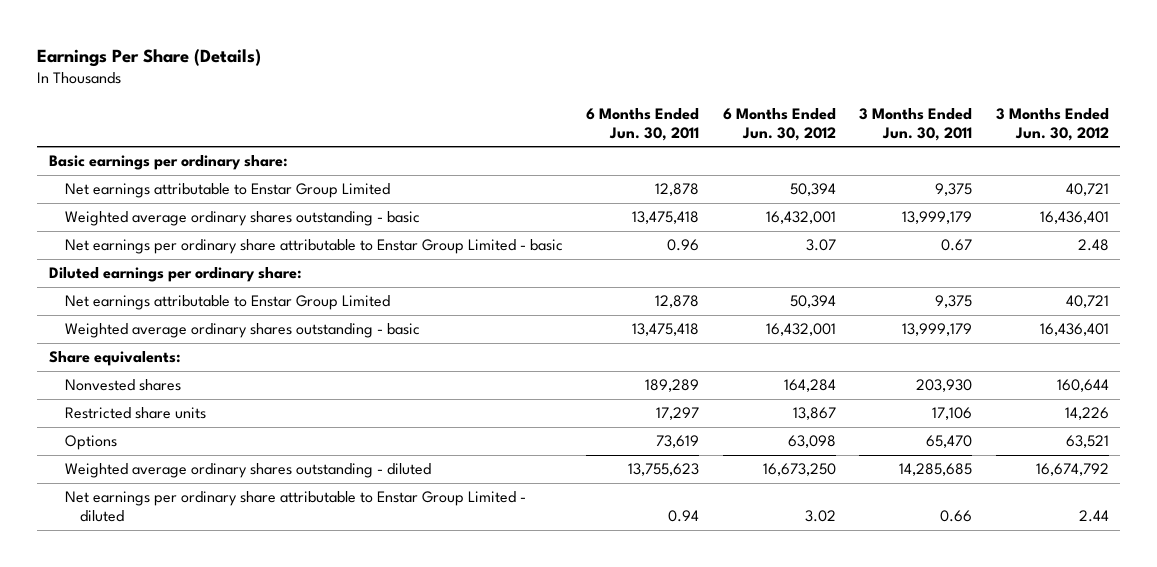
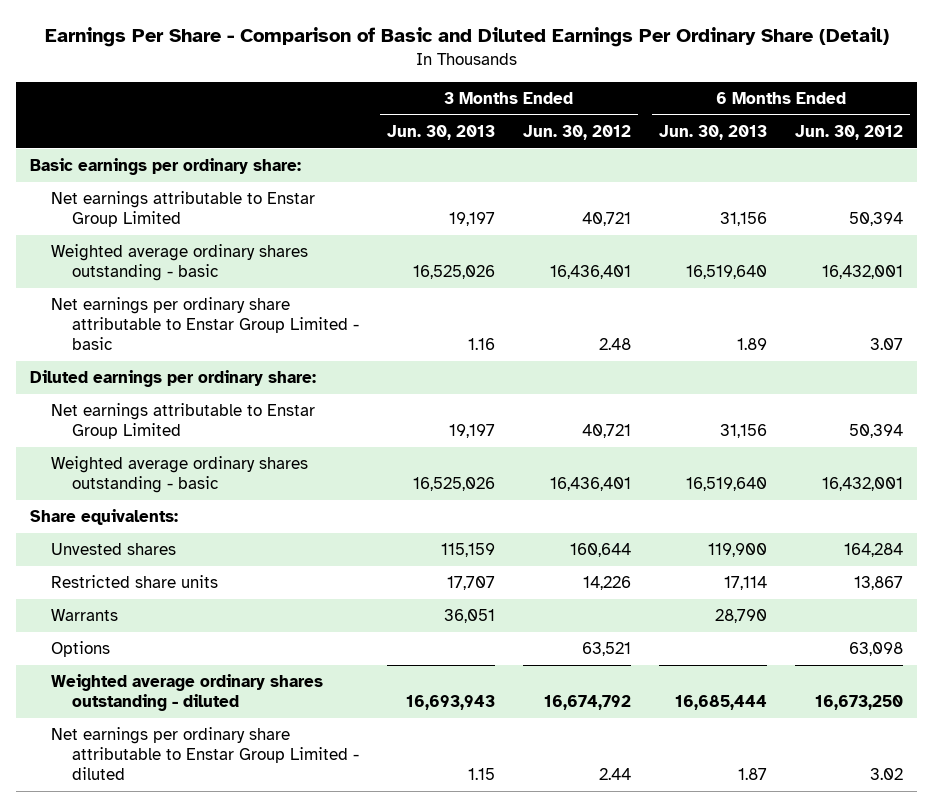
[36,48,261,67] Earnings Per Share (Details) -> [44,27,889,48] Earnings Per Share - Comparison of Basic and Diluted Earnings Per Ordinary Share (Detail)
[586,107,700,141] 6 Months Ended Jun. 30, 2011 -> none
[859,107,973,141] 3 Months Ended Jun. 30, 2011 -> none
none -> [387,124,496,140] Jun. 30, 2013
none -> [659,124,768,140] Jun. 30, 2013
[64,379,181,392] Nonvested shares -> [51,543,177,556] Unvested shares
none -> [51,609,119,622] Warrants

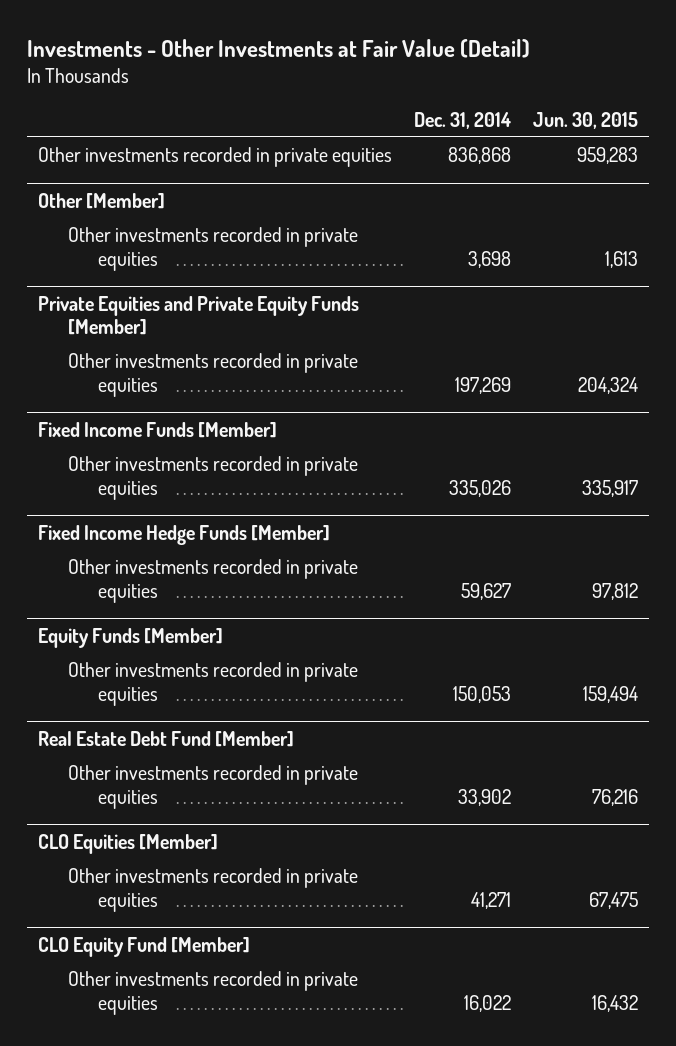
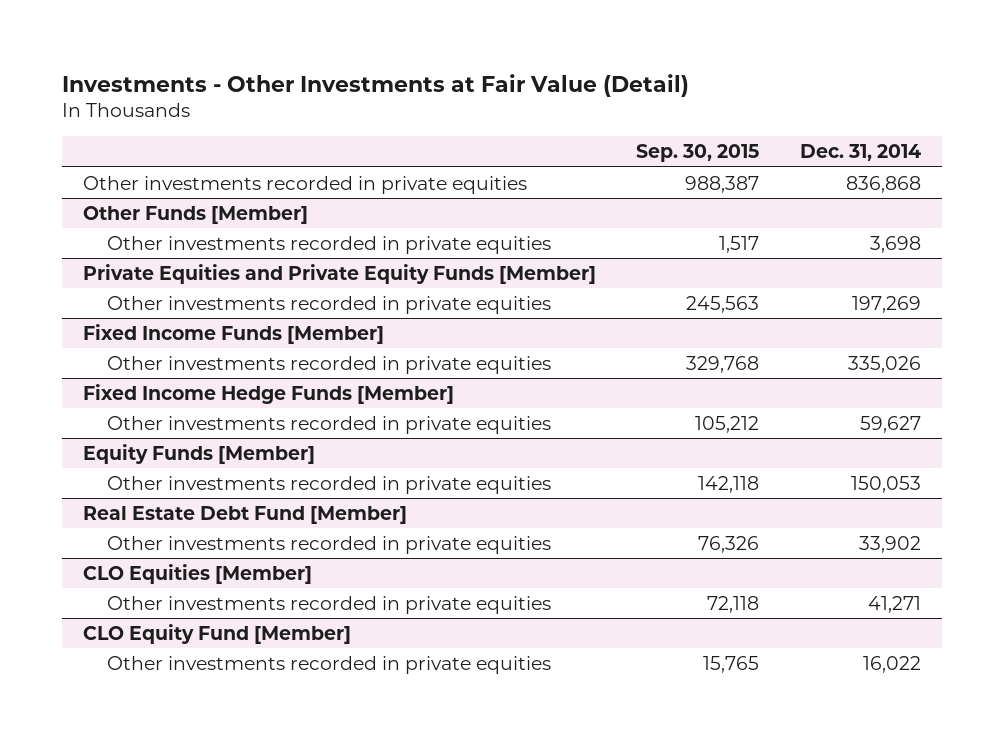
[532,111,638,129] Jun. 30, 2015 -> none
none -> [636,144,760,163] Sep. 30, 2015
[37,192,165,209] Other [Member] -> [82,205,308,224] Other Funds [Member]

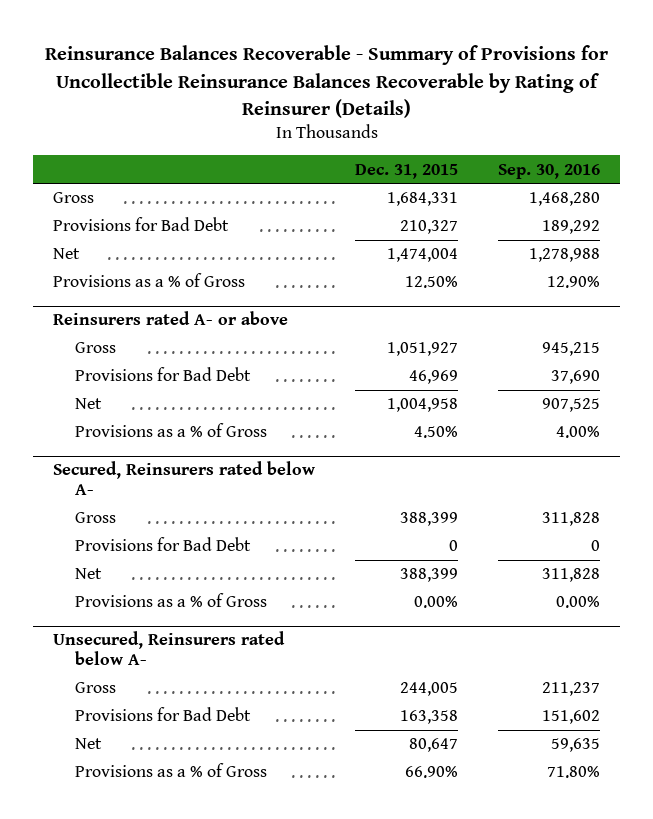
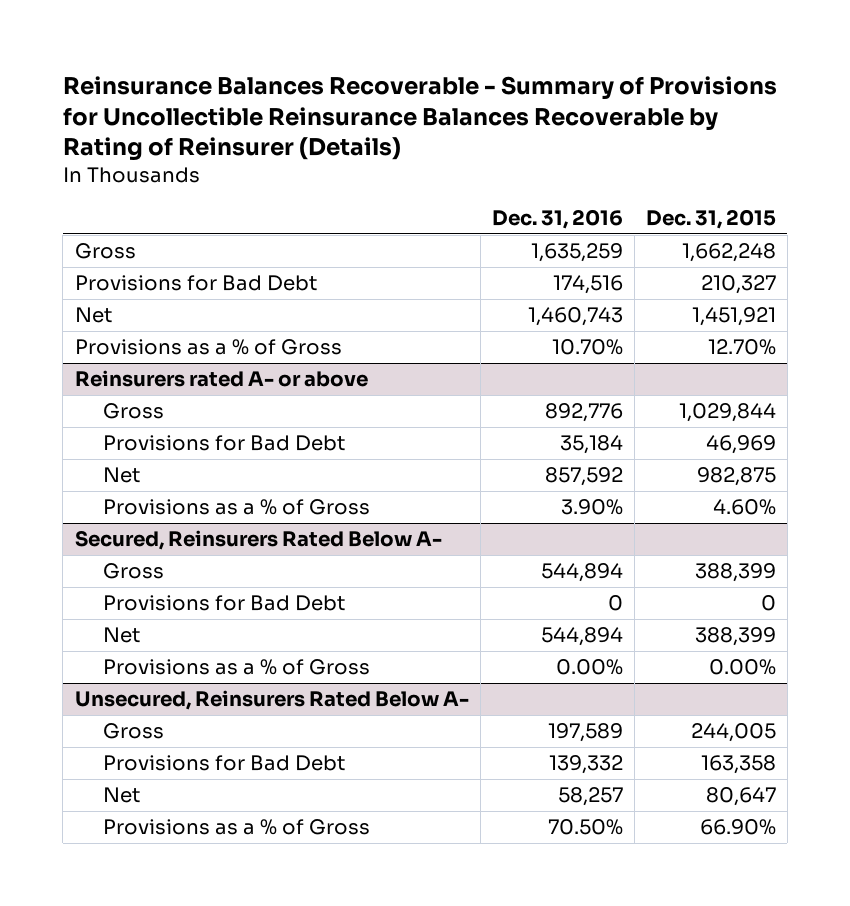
[497,163,600,179] Sep. 30, 2016 -> none
none -> [491,209,623,230] Dec. 31, 2016
[387,192,459,207] 1,684,331 -> [681,243,776,263] 1,662,248
[387,248,459,263] 1,474,004 -> [691,307,776,327] 1,451,921
[405,276,459,289] 12.50% -> [707,339,776,356] 12.70%
[387,342,459,357] 1,051,927 -> [678,403,776,423] 1,029,844
[387,398,459,413] 1,004,958 -> [696,467,776,487] 982,875
[414,426,459,439] 4.50% -> [712,499,776,516] 4.60%
[53,461,316,496] Secured, Reinsurers rated below A- -> [74,530,442,551] Secured, Reinsurers Rated Below A-
[53,631,286,666] Unsecured, Reinsurers rated below A- -> [74,690,469,711] Unsecured, Reinsurers Rated Below A-

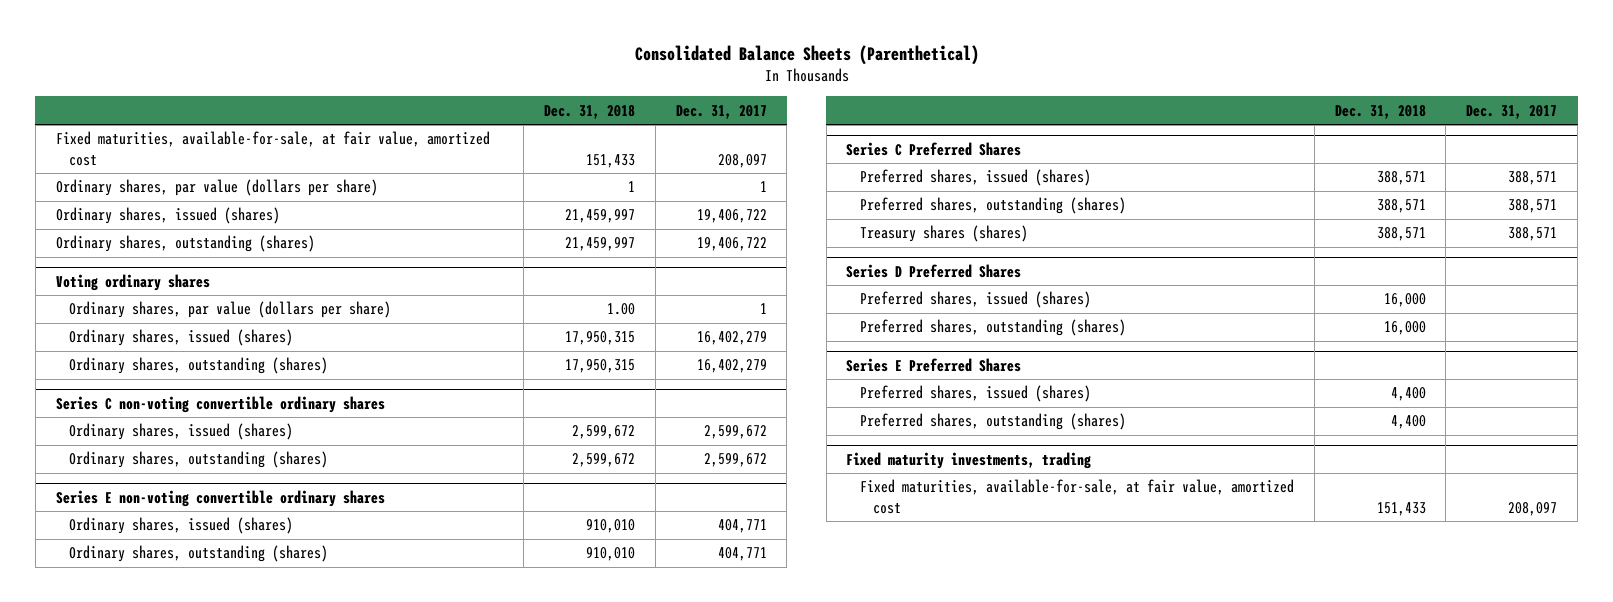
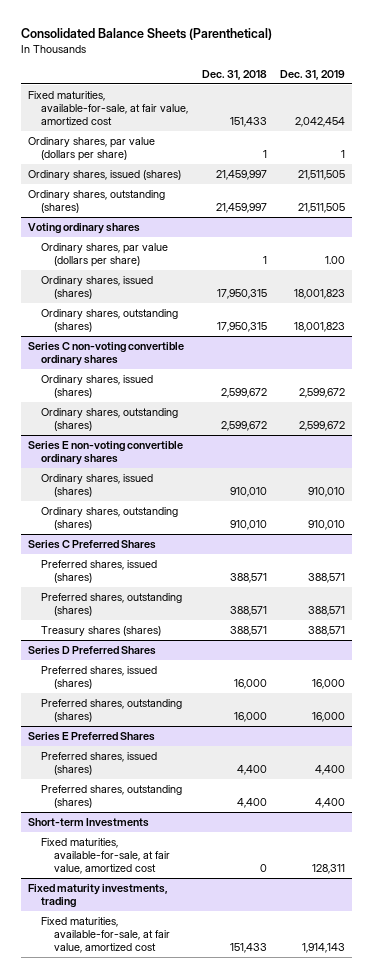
[675,104,767,119] Dec. 31, 2017 -> none
none -> [280,69,346,80] Dec. 31, 2019
[606,303,635,316] 1.00 -> [262,255,267,264] 1
none -> [27,817,149,827] Short-term Investments
none -> [40,837,171,874] Fixed maturities, available-for-sale, at fair value, amortized cost

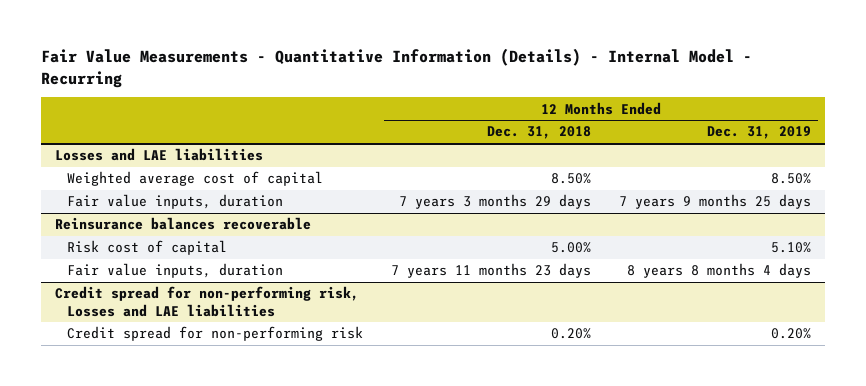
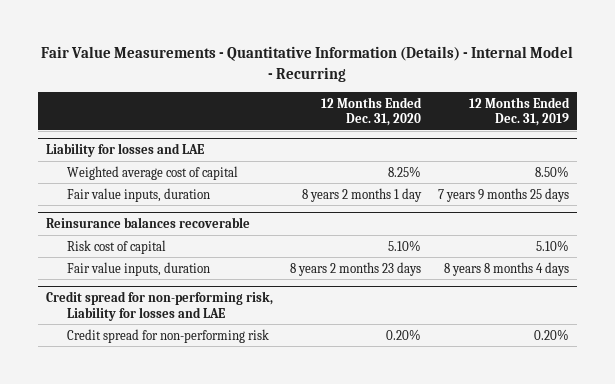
[487,126,592,140] Dec. 31, 2018 -> none
none -> [320,96,422,127] 12 Months Ended Dec. 31, 2020
[54,148,263,162] Losses and LAE liabilities -> [46,143,205,158] Liability for losses and LAE
[54,286,359,317] Credit spread for non-performing risk, Losses and LAE liabilities -> [46,291,274,321] Credit spread for non-performing risk, Liability for losses and LAE

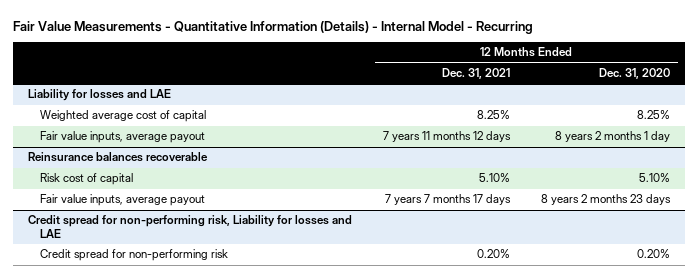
[468,96,570,127] 12 Months Ended Dec. 31, 2019 -> none
none -> [442,67,511,79] Dec. 31, 2021
[66,187,210,202] Fair value inputs, duration -> [39,131,205,144] Fair value inputs, average payout
[66,261,210,276] Fair value inputs, duration -> [39,194,205,207] Fair value inputs, average payout

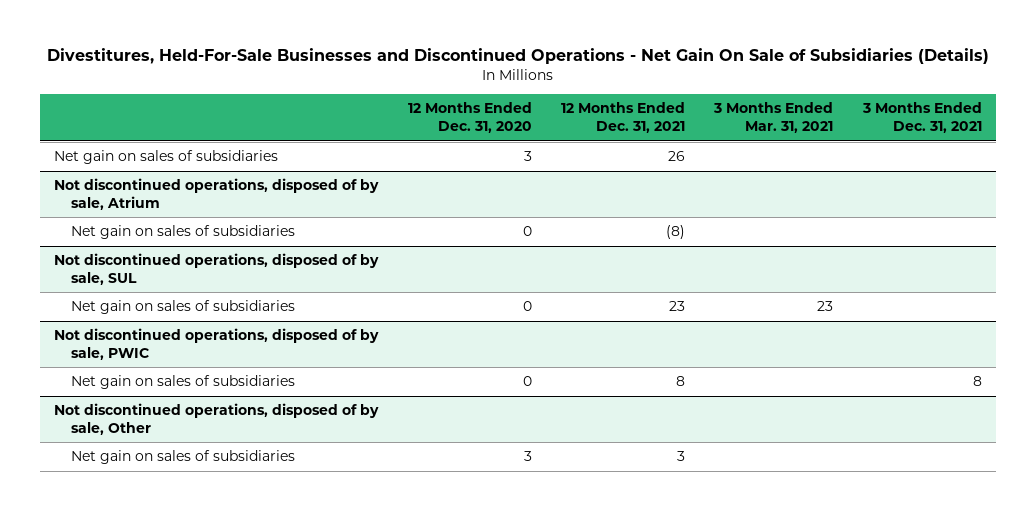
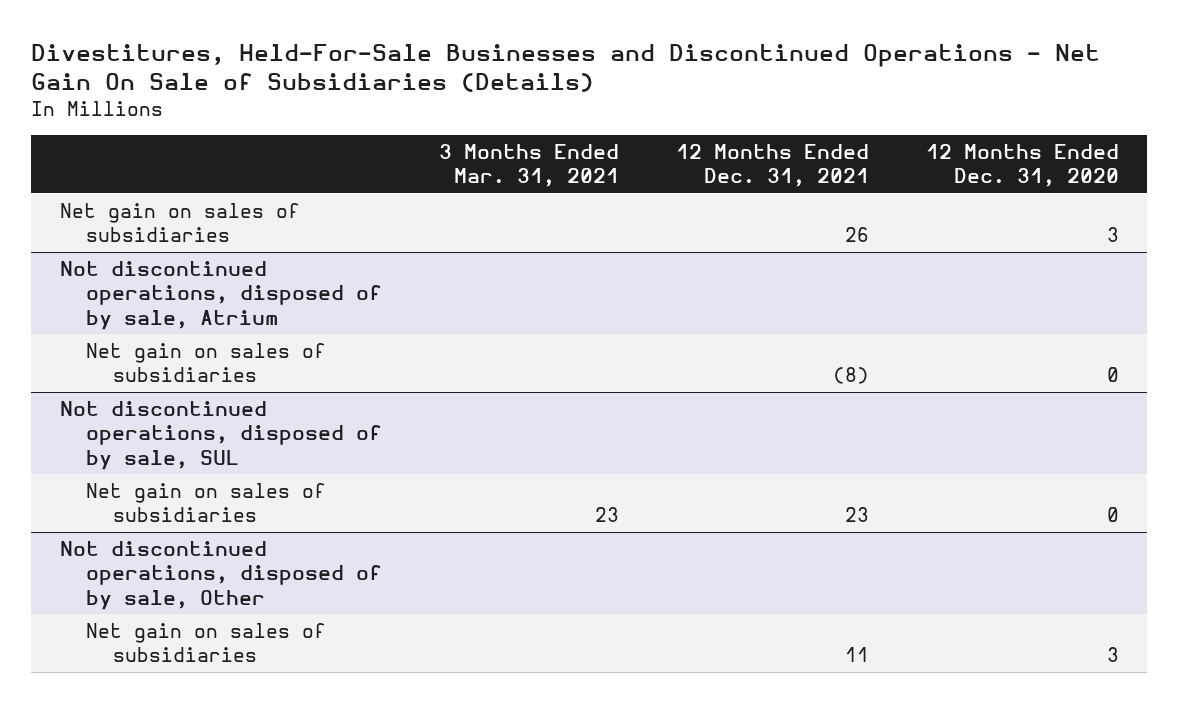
[861,102,982,134] 3 Months Ended Dec. 31, 2021 -> none
[54,328,380,360] Not discontinued operations, disposed of by sale, PWIC -> none
[70,375,295,390] Net gain on sales of subsidiaries -> none
[677,451,686,462] 3 -> [844,647,869,663] 11

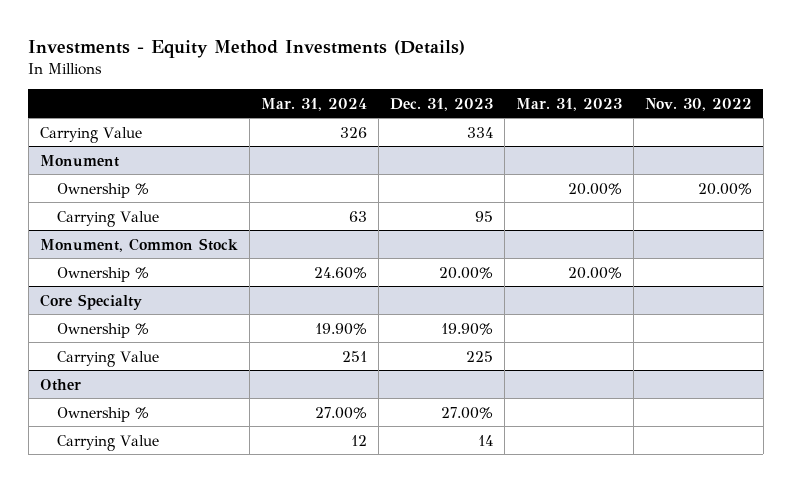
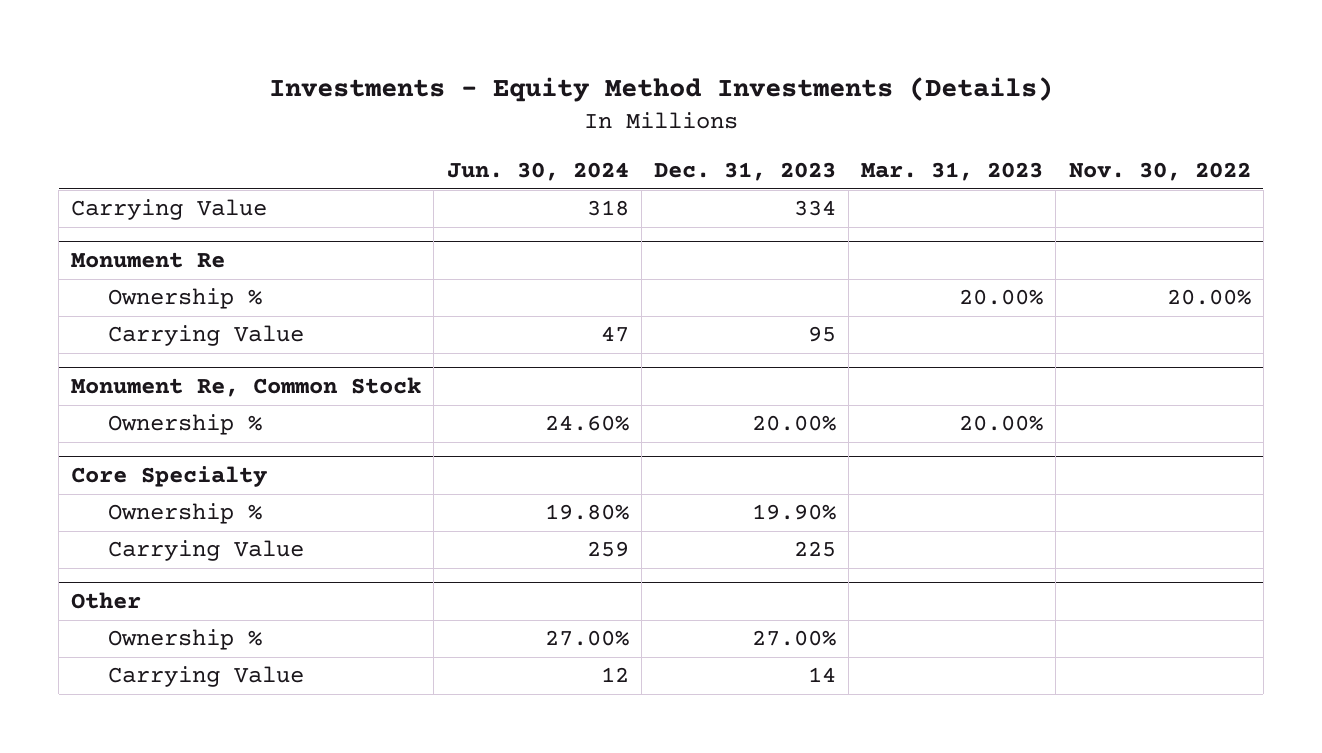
[260,97,367,111] Mar. 31, 2024 -> none
none -> [446,162,629,182] Jun. 30, 2024
[39,154,119,167] Monument -> [71,252,226,269] Monument Re
[39,237,238,252] Monument, Common Stock -> [71,377,422,398] Monument Re, Common Stock

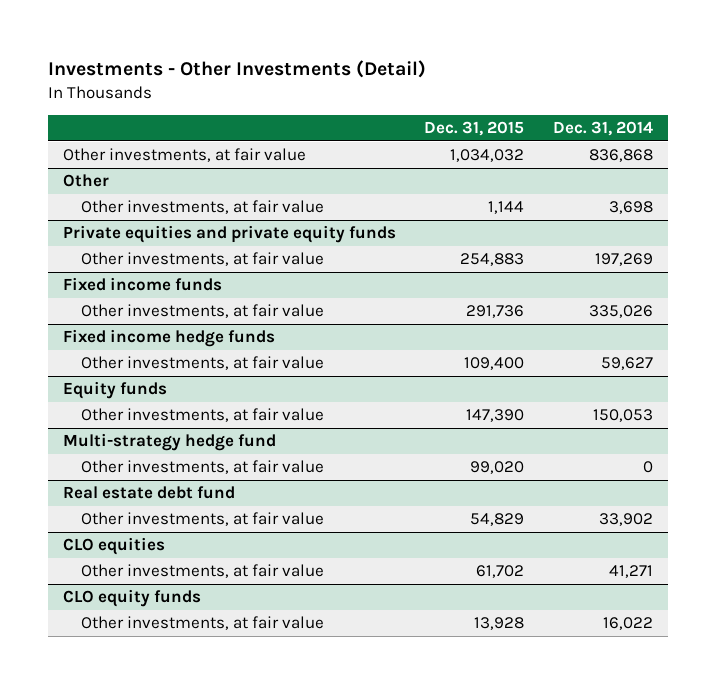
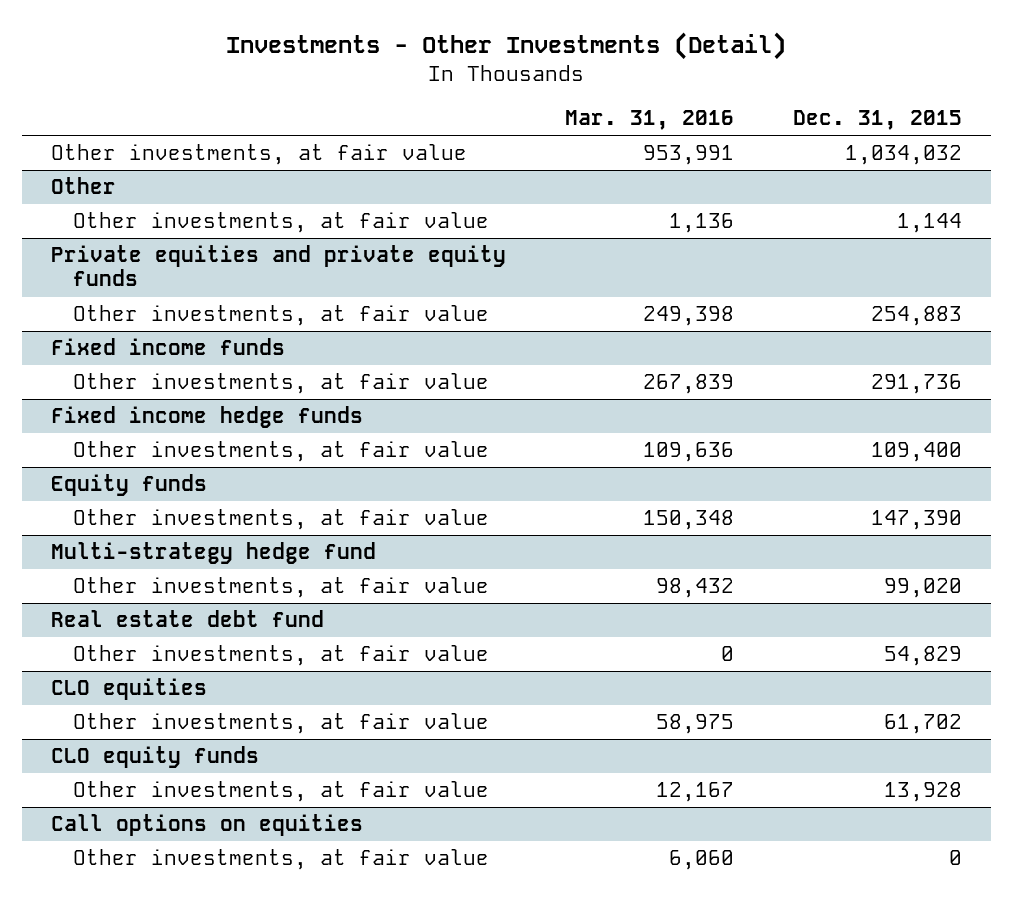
[553,121,654,137] Dec. 31, 2014 -> none
none -> [564,110,734,131] Mar. 31, 2016
none -> [51,814,364,837] Call options on equities
none -> [72,849,489,871] Other investments, at fair value

